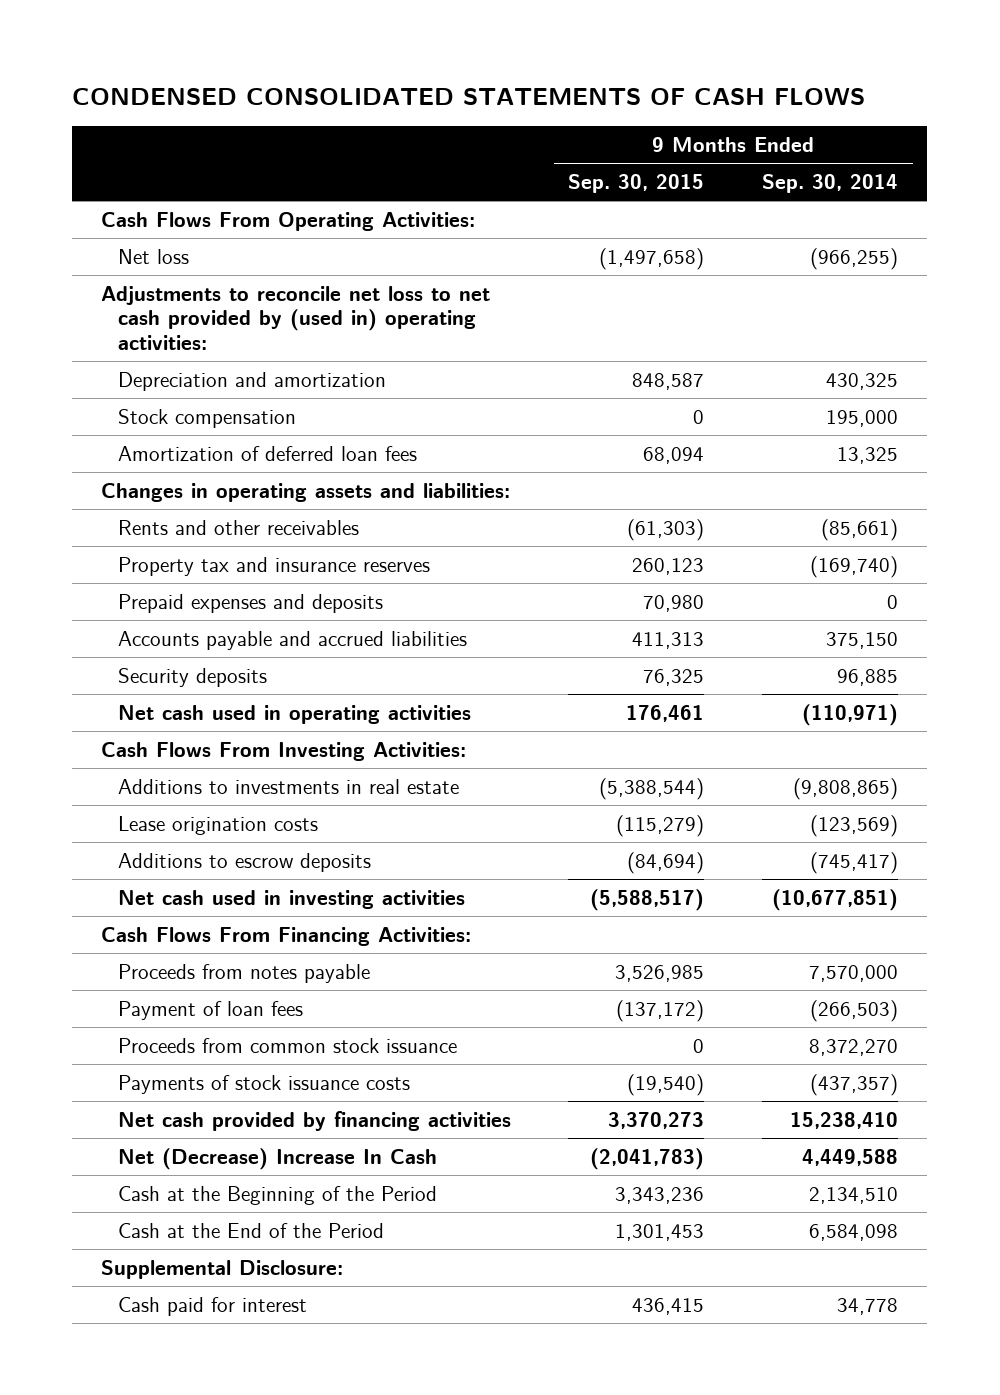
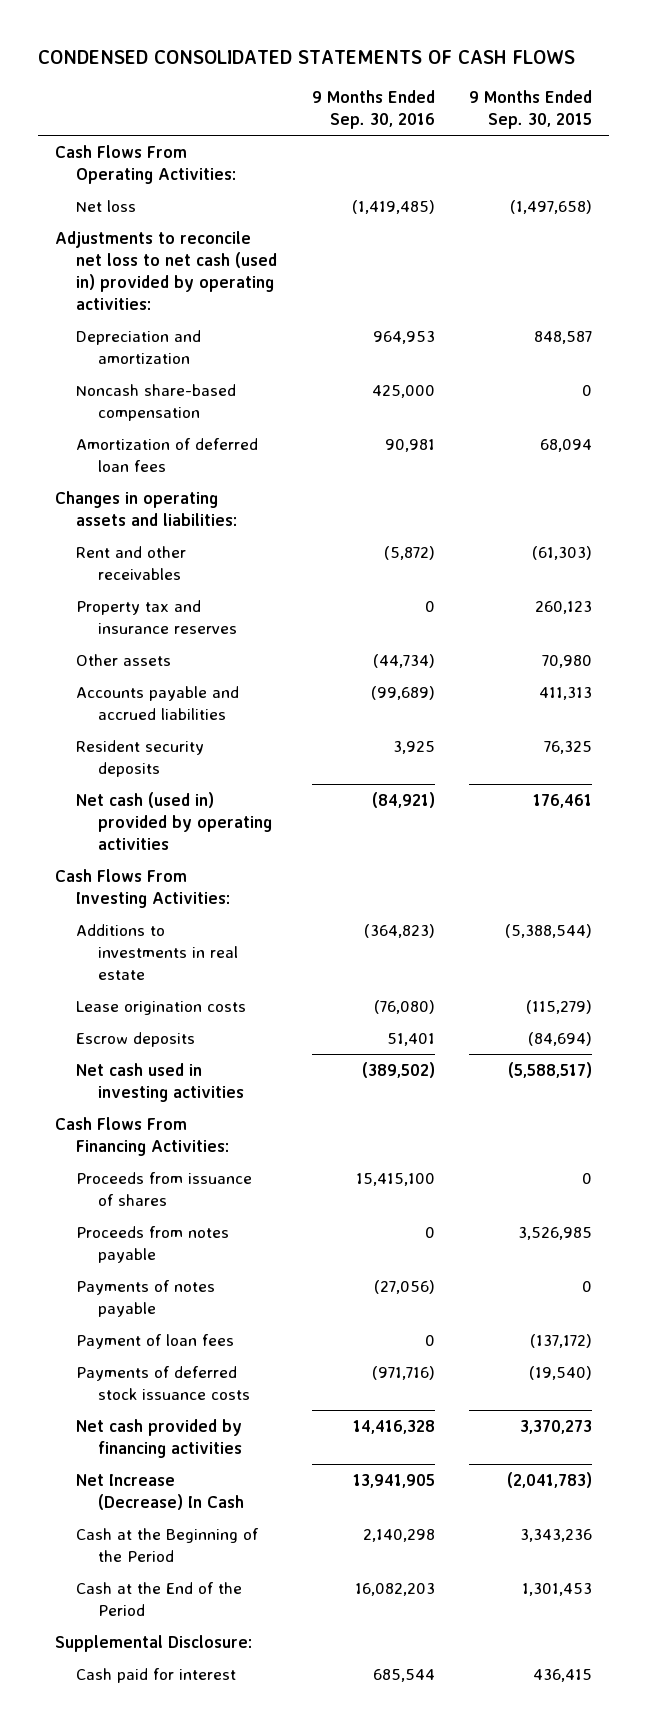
[762,174,899,194] Sep. 30, 2014 -> none
none -> [311,90,435,130] 9 Months Ended Sep. 30, 2016
[101,285,491,350] Adjustments to reconcile net loss to net cash provided by (used in) operating activities: -> [55,230,278,310] Adjustments to reconcile net loss to net cash (used in) provided by operating activities:
[117,408,296,428] Stock compensation -> [76,383,237,421] Noncash share-based compensation
[117,519,359,535] Rents and other receivables -> [76,545,187,580] Rent and other receivables
[117,593,383,613] Prepaid expenses and deposits -> [76,653,172,666] Other assets
[117,667,267,687] Security deposits -> [76,739,205,777] Resident security deposits
[117,704,471,724] Net cash used in operating activities -> [76,791,272,850] Net cash (used in) provided by operating activities
[117,852,371,872] Additions to escrow deposits -> [76,1031,196,1047] Escrow deposits
none -> [76,1171,253,1206] Proceeds from issuance of shares
none -> [76,1279,216,1317] Payments of notes payable
[117,1037,457,1053] Proceeds from common stock issuance -> none
[117,1074,410,1094] Payments of stock issuance costs -> [76,1365,250,1400] Payments of deferred stock issuance costs
[117,1147,437,1170] Net (Decrease) Increase In Cash -> [76,1473,244,1510] Net Increase (Decrease) In Cash

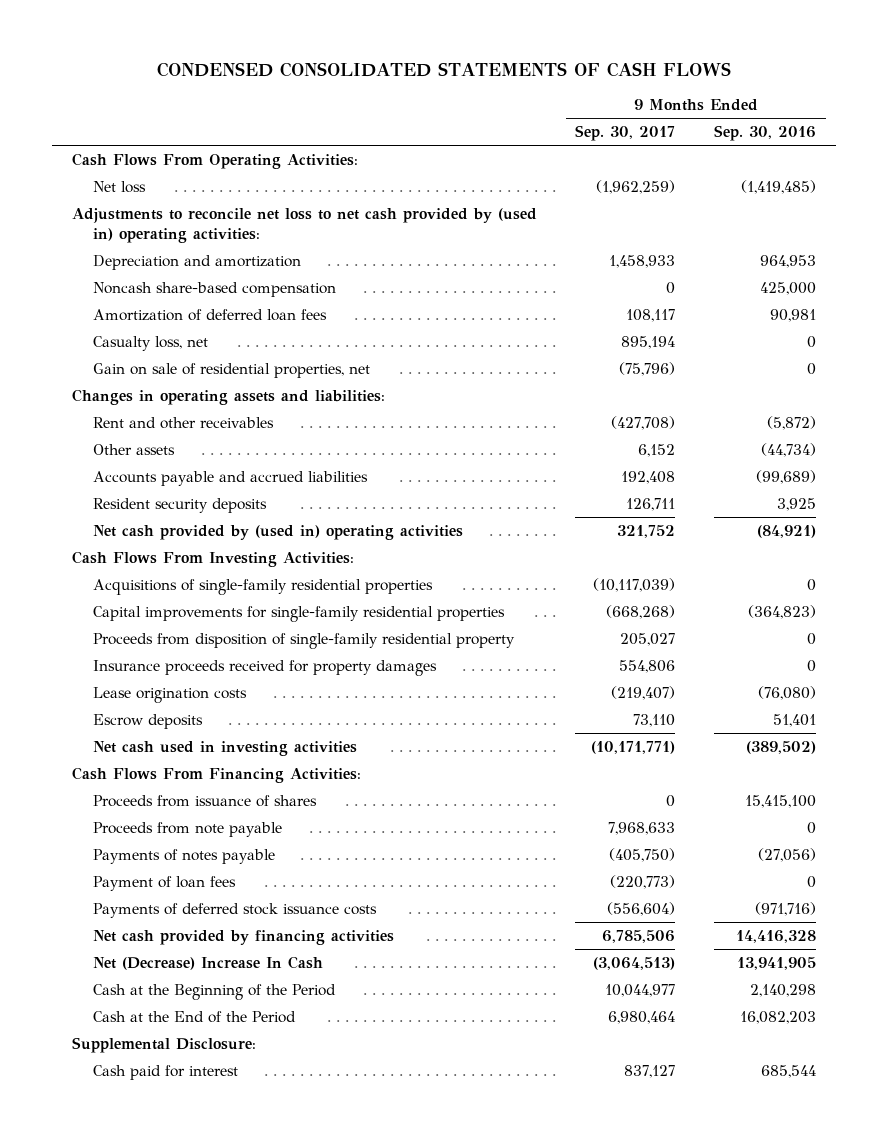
[469,90,593,130] 9 Months Ended Sep. 30, 2015 -> none
none -> [575,125,676,142] Sep. 30, 2017
[55,230,278,310] Adjustments to reconcile net loss to net cash (used in) provided by operating activities: -> [71,207,537,243] Adjustments to reconcile net loss to net cash provided by (used in) operating activities:
none -> [92,335,208,351] Casualty loss, net
none -> [92,362,370,378] Gain on sale of residential properties, net
[76,599,237,634] Property tax and insurance reserves -> none
[76,791,272,850] Net cash (used in) provided by operating activities -> [92,524,463,540] Net cash provided by (used in) operating activities
none -> [92,578,433,595] Acquisitions of single-family residential properties
[76,923,238,980] Additions to investments in real estate -> [92,605,505,622] Capital improvements for single-family residential properties
none -> [92,632,515,649] Proceeds from disposition of single-family residential property
none -> [92,659,437,676] Insurance proceeds received for property damages
[76,1225,230,1263] Proceeds from notes payable -> [92,821,282,837] Proceeds from note payable
[76,1473,244,1510] Net Increase (Decrease) In Cash -> [92,955,323,970] Net (Decrease) Increase In Cash

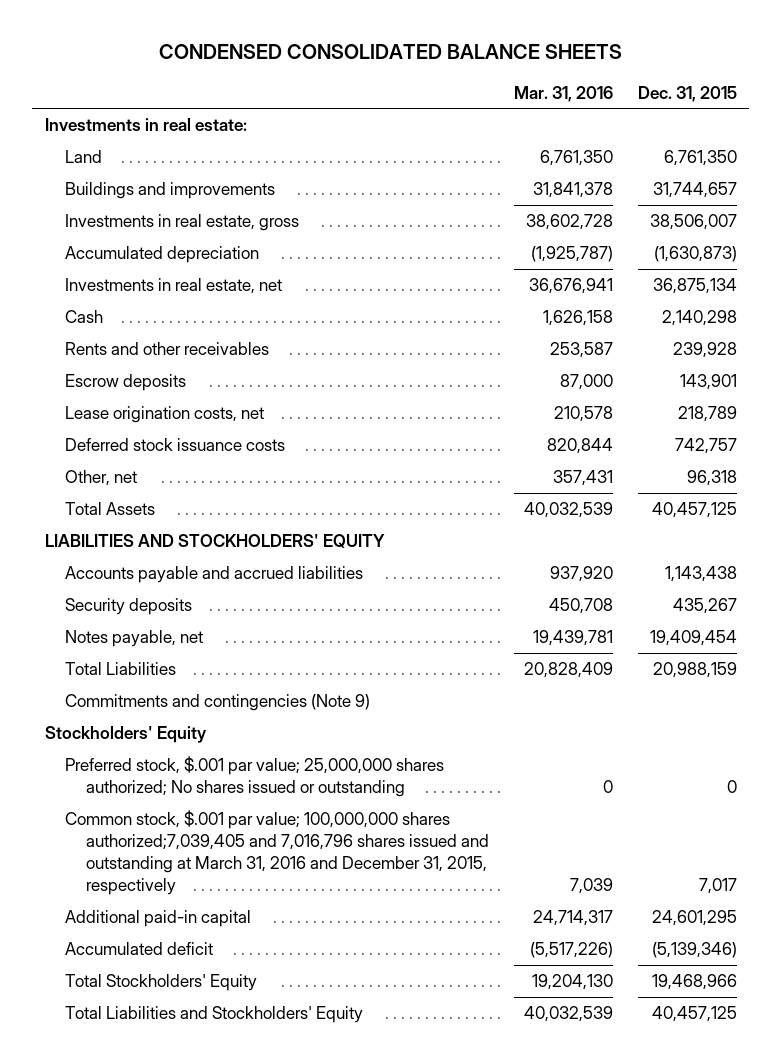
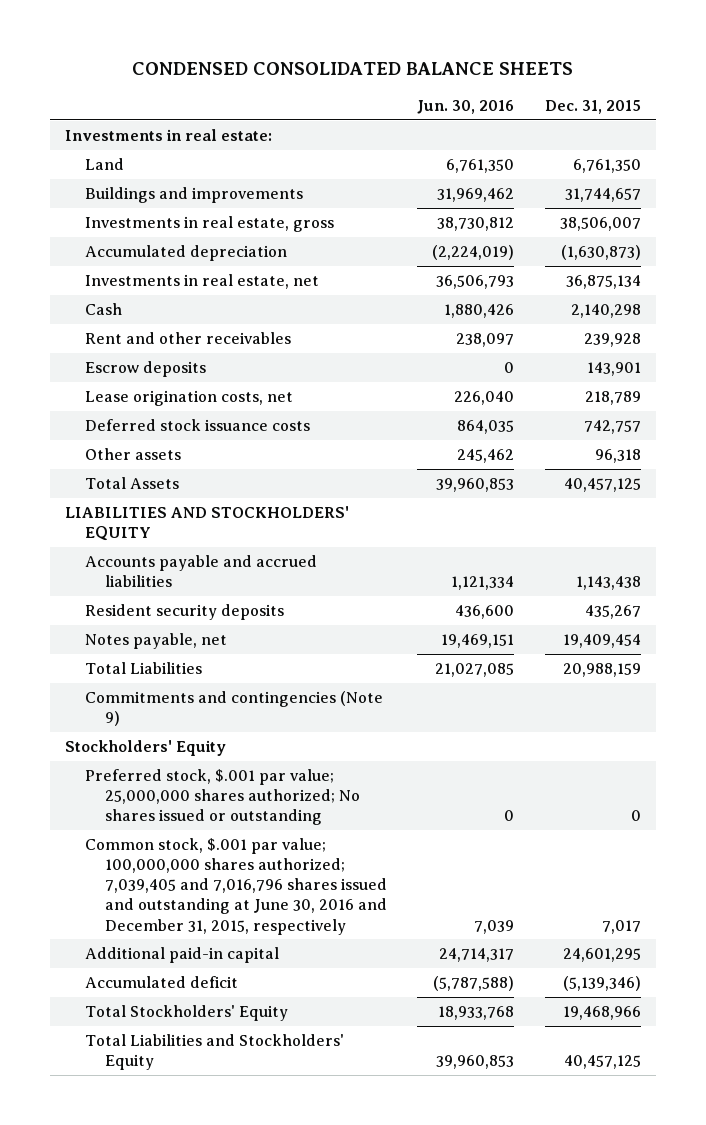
[513,85,613,102] Mar. 31, 2016 -> none
none -> [417,100,515,115] Jun. 30, 2016
[65,342,270,356] Rents and other receivables -> [85,331,292,344] Rent and other receivables
[65,470,138,487] Other, net -> [85,447,182,460] Other assets
[65,598,193,616] Security deposits -> [85,603,285,620] Resident security deposits
[65,810,489,895] Common stock, $.001 par value; 100,000,000 shares authorized;7,039,405 and 7,016,796 shares issued and outstanding at March 31, 2016 and December 31, 2015, respectively -> [85,837,387,935] Common stock, $.001 par value; 100,000,000 shares authorized; 7,039,405 and 7,016,796 shares issued and outstanding at June 30, 2016 and December 31, 2015, respectively

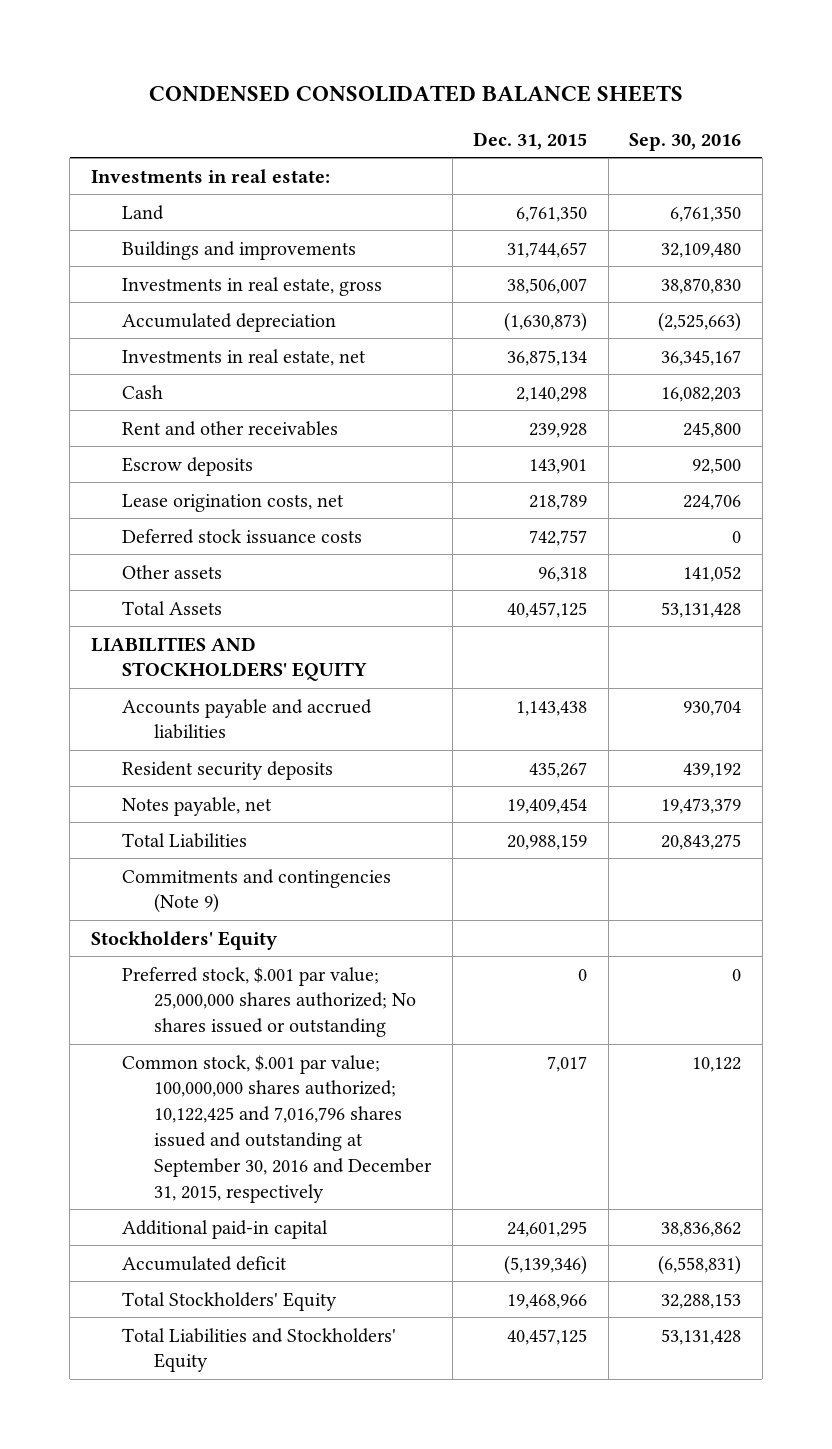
[417,100,515,115] Jun. 30, 2016 -> none
none -> [629,132,742,151] Sep. 30, 2016
[85,837,387,935] Common stock, $.001 par value; 100,000,000 shares authorized; 7,039,405 and 7,016,796 shares issued and outstanding at June 30, 2016 and December 31, 2015, respectively -> [122,1054,432,1203] Common stock, $.001 par value; 100,000,000 shares authorized; 10,122,425 and 7,016,796 shares issued and outstanding at September 30, 2016 and December 31, 2015, respectively

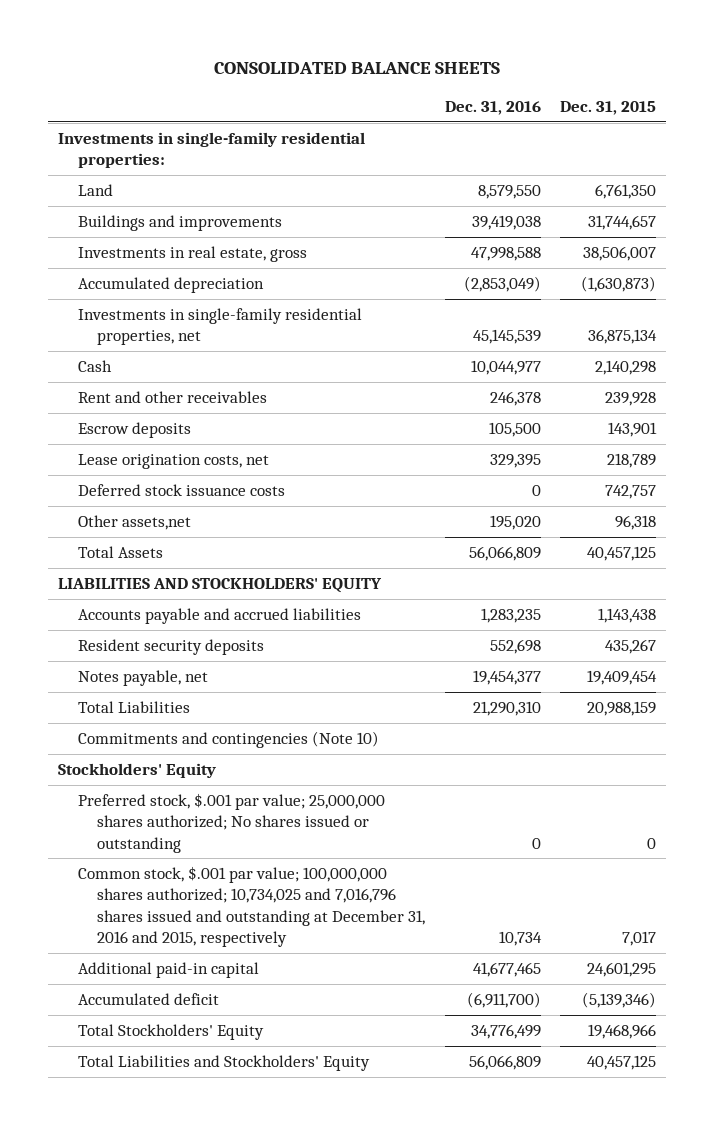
[148,84,683,102] CONDENSED CONSOLIDATED BALANCE SHEETS -> [214,62,501,75] CONSOLIDATED BALANCE SHEETS
[629,132,742,151] Sep. 30, 2016 -> none
none -> [444,101,541,116] Dec. 31, 2016
[90,168,330,183] Investments in real estate: -> [58,132,366,169] Investments in single-family residential properties:
[122,348,367,366] Investments in real estate, net -> [77,308,362,346] Investments in single-family residential properties, net
[122,564,223,579] Other assets -> [77,515,191,531] Other assets,net
[122,868,392,914] Commitments and contingencies (Note 9) -> [77,731,379,749] Commitments and contingencies (Note 10)
[122,1054,432,1203] Common stock, $.001 par value; 100,000,000 shares authorized; 10,122,425 and 7,016,796 shares issued and outstanding at September 30, 2016 and December 31, 2015, respectively -> [77,866,425,948] Common stock, $.001 par value; 100,000,000 shares authorized; 10,734,025 and 7,016,796 shares issued and outstanding at December 31, 2016 and 2015, respectively

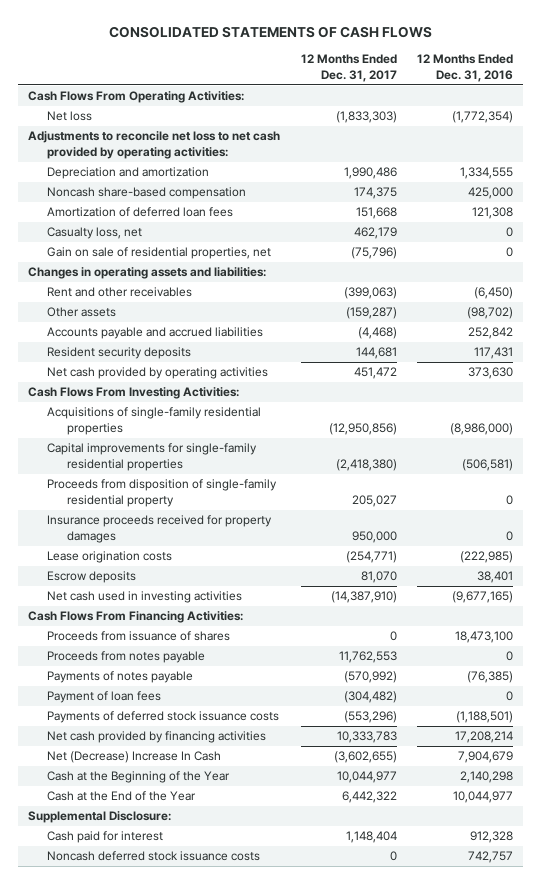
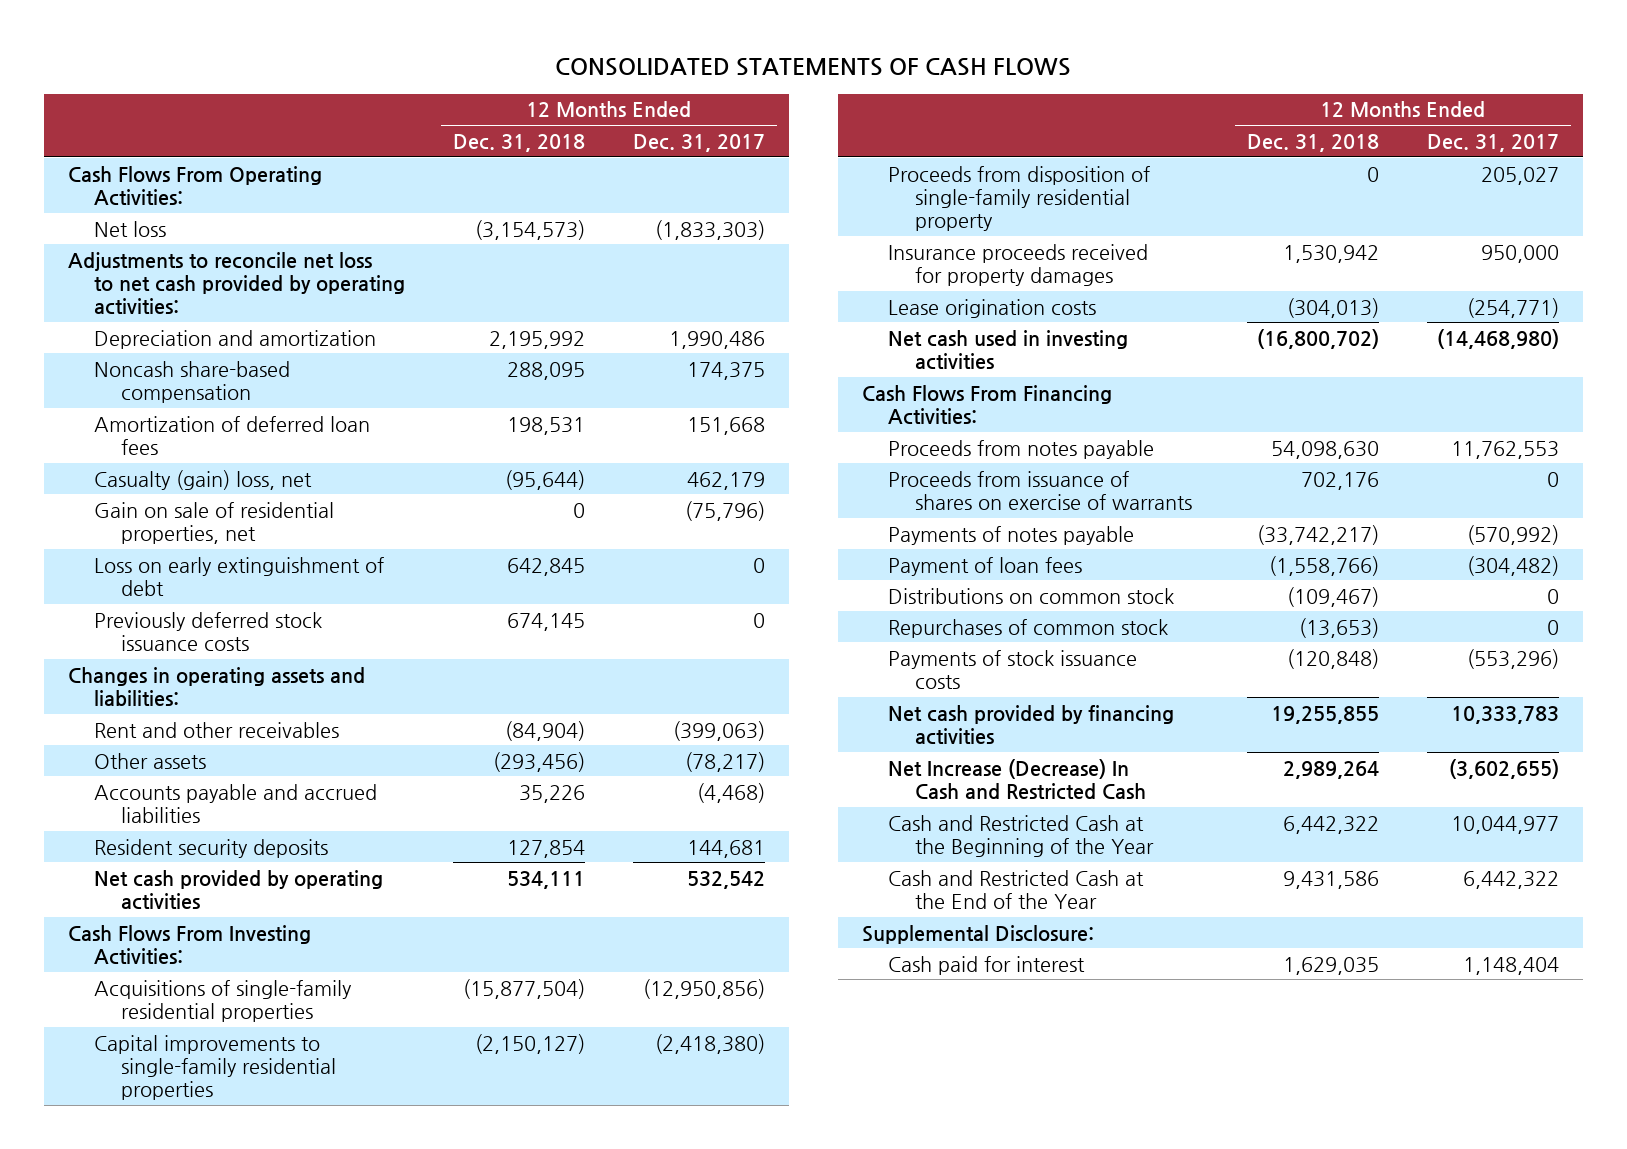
[416,54,513,83] 12 Months Ended Dec. 31, 2016 -> none
none -> [453,133,586,152] Dec. 31, 2018
[47,227,143,240] Casualty loss, net -> [94,469,313,490] Casualty (gain) loss, net
none -> [94,556,385,596] Loss on early extinguishment of debt
none -> [94,611,323,651] Previously deferred stock issuance costs
[345,307,397,320] (159,287) -> [685,751,766,772] (78,217)
[353,367,397,380] 451,472 -> [687,870,766,889] 532,542
[47,443,258,472] Capital improvements for single-family residential properties -> [94,1034,336,1101] Capital improvements to single-family residential properties
[47,571,137,584] Escrow deposits -> none
[330,591,397,604] (14,387,910) -> [1437,328,1560,349] (14,468,980)
[47,631,231,642] Proceeds from issuance of shares -> none
none -> [888,470,1192,510] Proceeds from issuance of shares on exercise of warrants
none -> [888,587,1175,604] Distributions on common stock
none -> [888,618,1169,638] Repurchases of common stock
[47,711,280,724] Payments of deferred stock issuance costs -> [888,649,1138,689] Payments of stock issuance costs
[47,751,222,764] Net (Decrease) Increase In Cash -> [888,758,1146,800] Net Increase (Decrease) In Cash and Restricted Cash
[47,771,231,784] Cash at the Beginning of the Year -> [888,814,1154,857] Cash and Restricted Cash at the Beginning of the Year
[47,791,197,802] Cash at the End of the Year -> [888,869,1145,909] Cash and Restricted Cash at the End of the Year
[47,851,261,862] Noncash deferred stock issuance costs -> none

